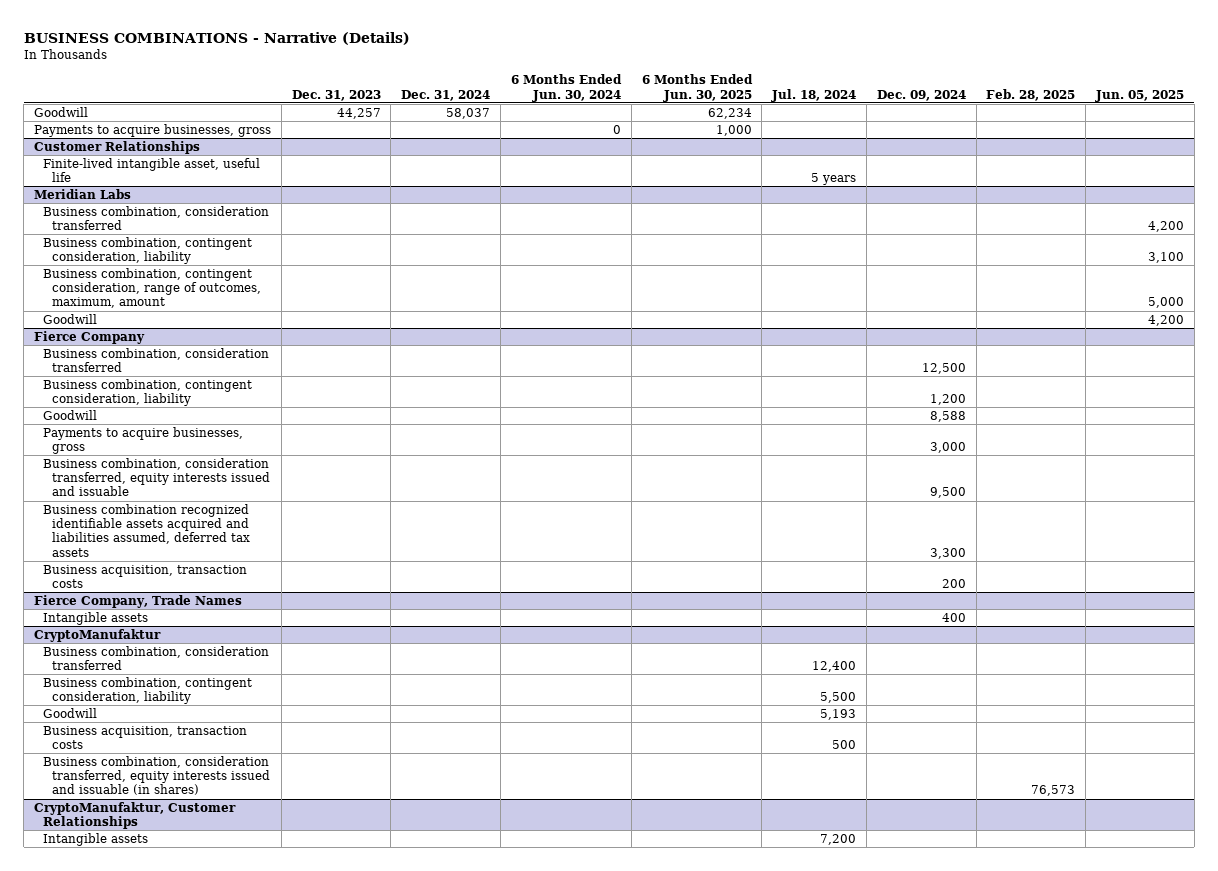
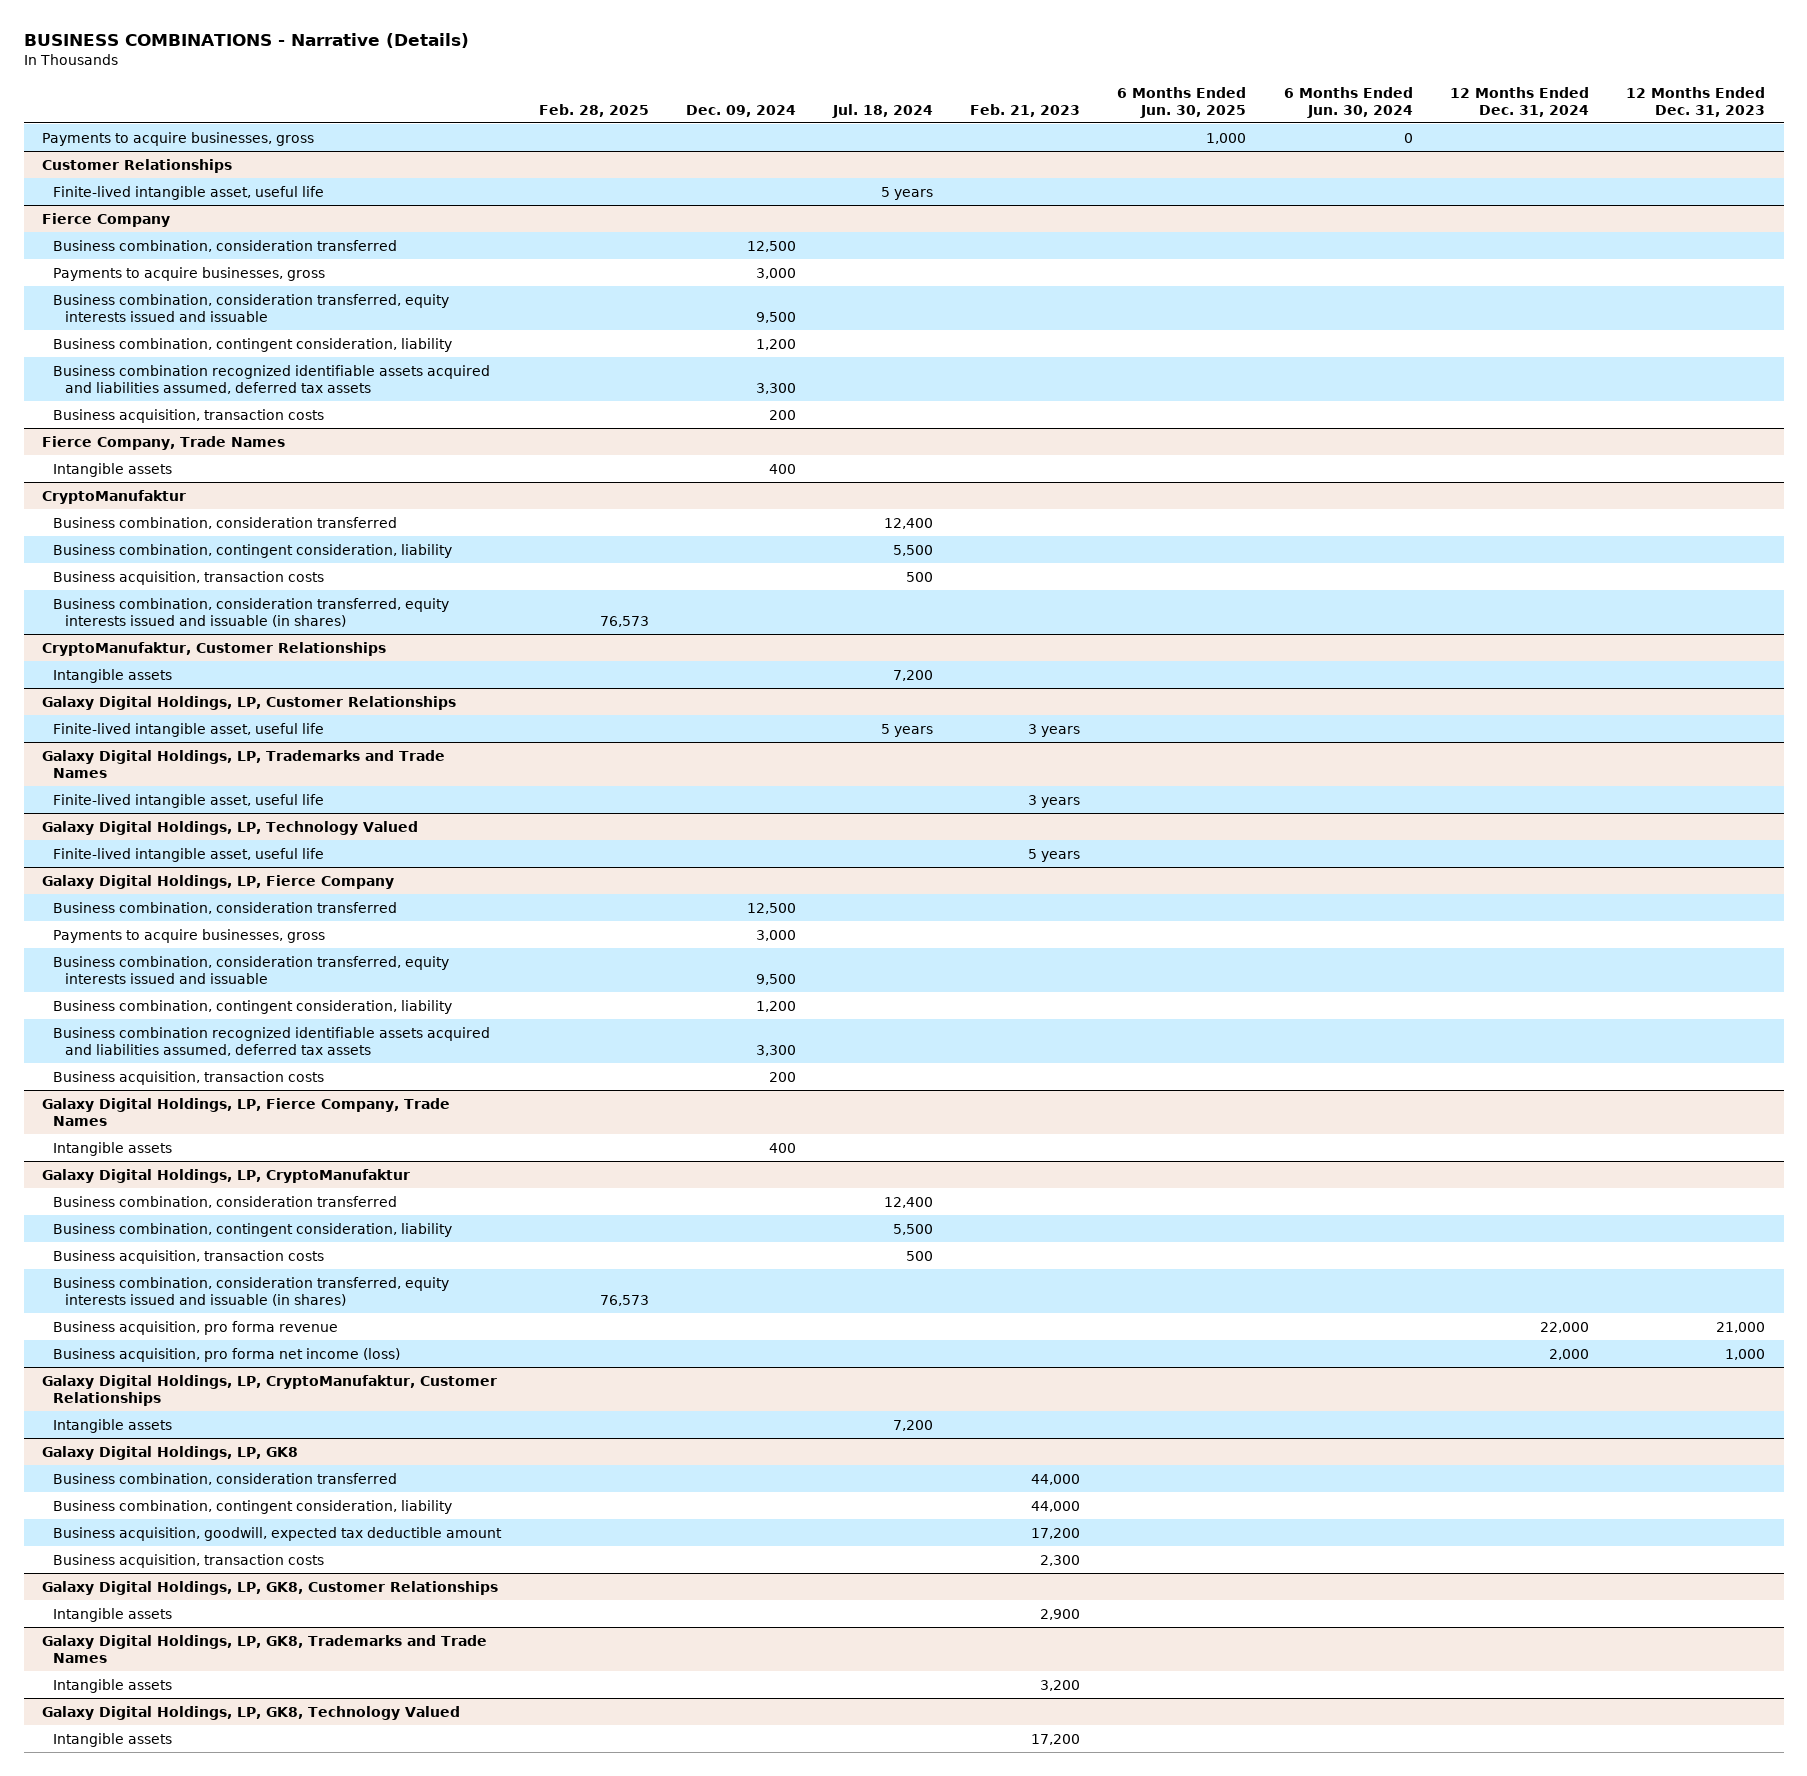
[291,89,381,101] Dec. 31, 2023 -> none
[401,89,491,101] Dec. 31, 2024 -> none
[1095,89,1185,102] Jun. 05, 2025 -> none
none -> [970,103,1081,117] Feb. 21, 2023
none -> [1449,86,1589,117] 12 Months Ended Dec. 31, 2024
none -> [1626,86,1766,117] 12 Months Ended Dec. 31, 2023
[34,107,89,118] Goodwill -> none
[34,189,132,200] Meridian Labs -> none
[43,206,270,231] Business combination, consideration transferred -> none
[43,237,253,265] Business combination, contingent consideration, liability -> none
[43,268,262,309] Business combination, contingent consideration, range of outcomes, maximum, amount -> none
[43,314,98,325] Goodwill -> none
[43,410,98,421] Goodwill -> none
[43,379,253,407] Business combination, contingent consideration, liability -> [53,337,453,352] Business combination, contingent consideration, liability
[43,708,98,719] Goodwill -> none
none -> [42,695,457,710] Galaxy Digital Holdings, LP, Customer Relationships
none -> [53,722,325,737] Finite-lived intangible asset, useful life
none -> [42,749,446,778] Galaxy Digital Holdings, LP, Trademarks and Trade Names
none -> [53,793,325,808] Finite-lived intangible asset, useful life
none -> [42,820,419,835] Galaxy Digital Holdings, LP, Technology Valued
none -> [53,847,325,862] Finite-lived intangible asset, useful life
none -> [42,874,395,889] Galaxy Digital Holdings, LP, Fierce Company
none -> [53,901,398,914] Business combination, consideration transferred
none -> [53,928,326,943] Payments to acquire businesses, gross
none -> [53,955,450,984] Business combination, consideration transferred, equity interests issued and issuable
none -> [53,999,453,1014] Business combination, contingent consideration, liability
none -> [53,1026,491,1056] Business combination recognized identifiable assets acquired and liabilities assumed, deferred tax assets
none -> [53,1070,325,1085] Business acquisition, transaction costs
none -> [42,1097,451,1126] Galaxy Digital Holdings, LP, Fierce Company, Trade Names
none -> [53,1141,173,1156] Intangible assets
none -> [42,1168,411,1183] Galaxy Digital Holdings, LP, CryptoManufaktur
none -> [53,1195,398,1208] Business combination, consideration transferred
none -> [53,1222,453,1237] Business combination, contingent consideration, liability
none -> [53,1249,325,1264] Business acquisition, transaction costs
none -> [53,1276,450,1306] Business combination, consideration transferred, equity interests issued and issuable (in shares)
none -> [53,1320,339,1335] Business acquisition, pro forma revenue
none -> [53,1347,401,1362] Business acquisition, pro forma net income (loss)
none -> [42,1374,498,1406] Galaxy Digital Holdings, LP, CryptoManufaktur, Customer Relationships
none -> [53,1418,173,1433] Intangible assets
none -> [42,1445,299,1460] Galaxy Digital Holdings, LP, GK8
none -> [53,1472,398,1485] Business combination, consideration transferred
none -> [53,1499,453,1514] Business combination, contingent consideration, liability
none -> [53,1526,503,1541] Business acquisition, goodwill, expected tax deductible amount
none -> [53,1553,325,1568] Business acquisition, transaction costs
none -> [42,1580,499,1595] Galaxy Digital Holdings, LP, GK8, Customer Relationships
none -> [53,1607,173,1622] Intangible assets
none -> [42,1634,488,1663] Galaxy Digital Holdings, LP, GK8, Trademarks and Trade Names
none -> [53,1678,173,1693] Intangible assets
none -> [42,1705,461,1720] Galaxy Digital Holdings, LP, GK8, Technology Valued
none -> [53,1732,173,1747] Intangible assets

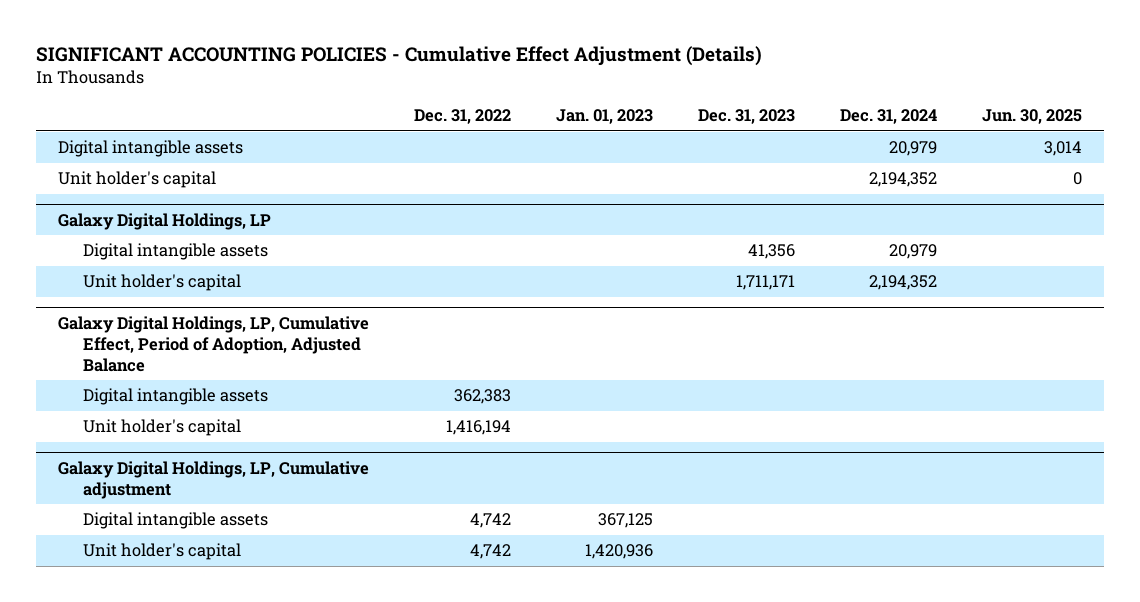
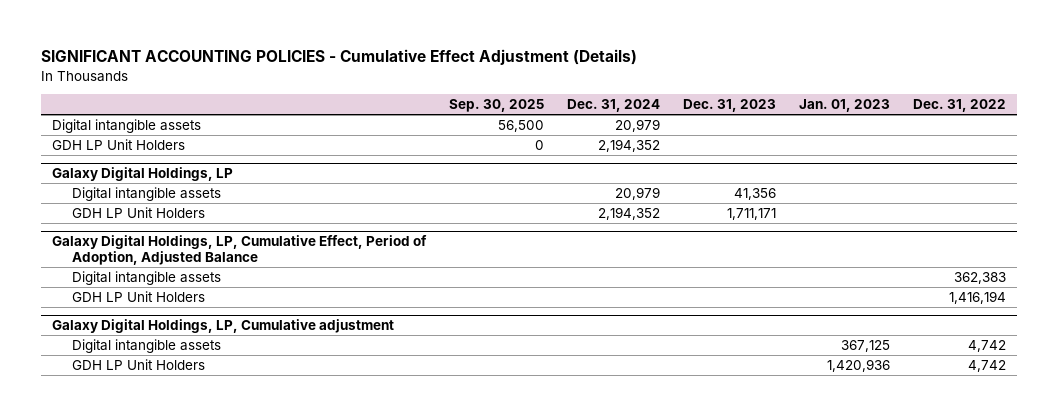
[981,109,1082,125] Jun. 30, 2025 -> none
none -> [449,99,545,113] Sep. 30, 2025
[58,171,217,189] Unit holder's capital -> [52,138,186,150] GDH LP Unit Holders
[82,274,241,292] Unit holder's capital -> [72,206,206,218] GDH LP Unit Holders
[82,419,241,437] Unit holder's capital -> [72,290,206,302] GDH LP Unit Holders
[82,543,241,561] Unit holder's capital -> [72,358,206,370] GDH LP Unit Holders

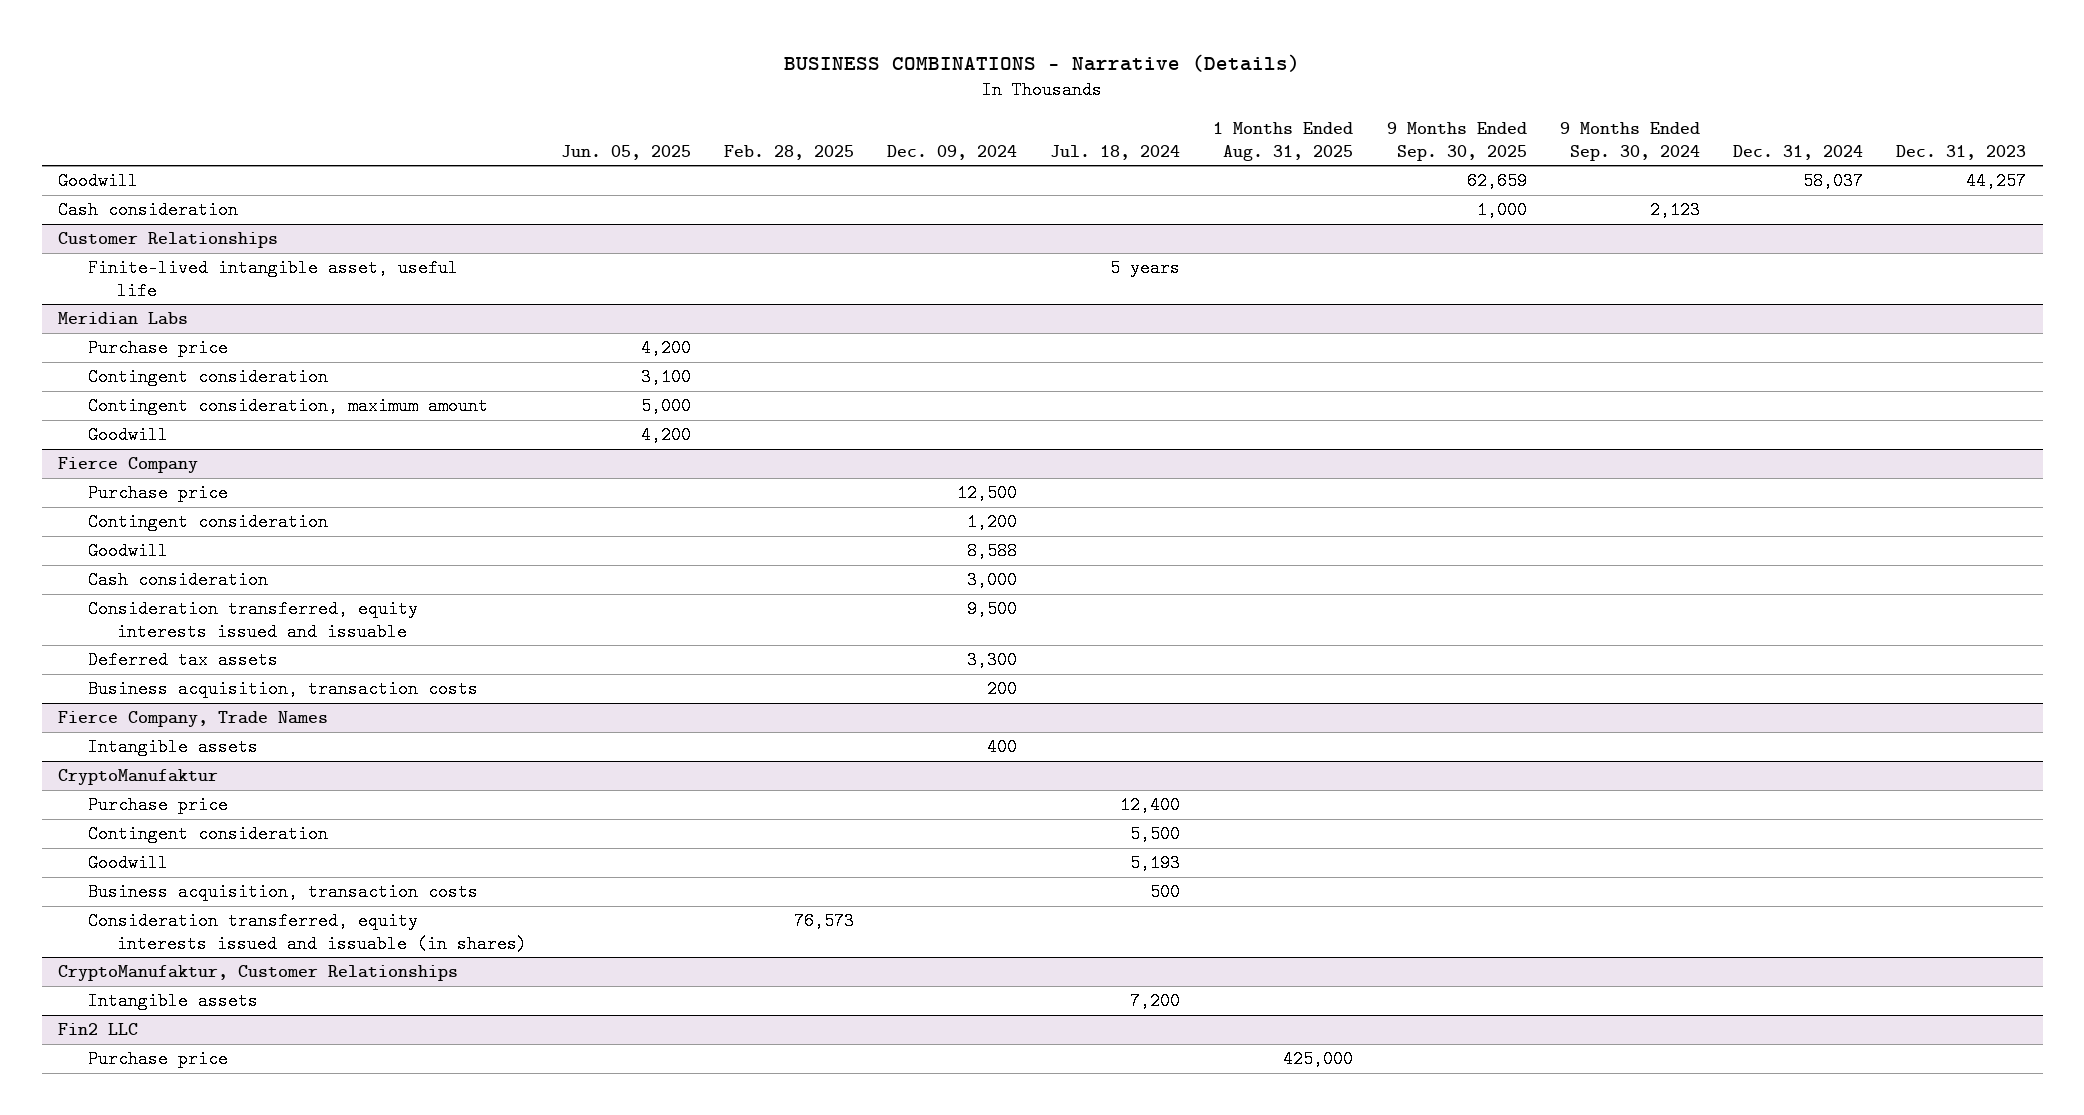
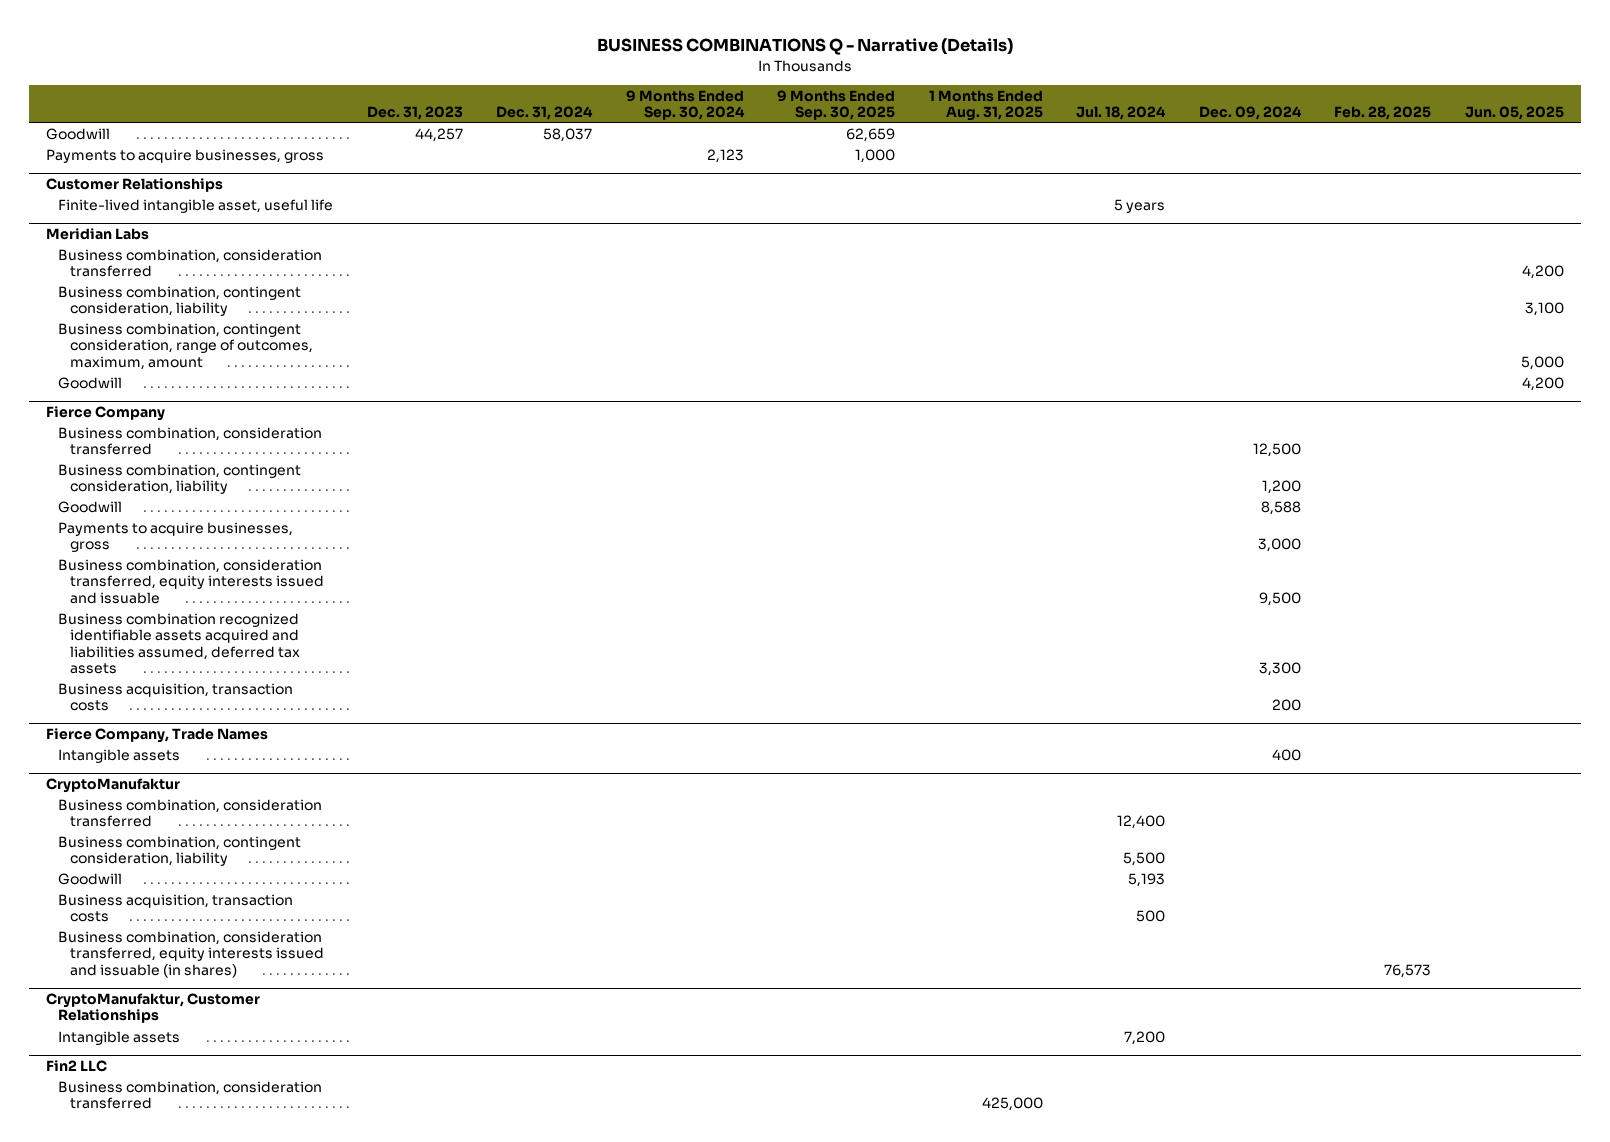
[784,54,1301,73] BUSINESS COMBINATIONS - Narrative (Details) -> [597,38,1014,56] BUSINESS COMBINATIONS Q - Narrative (Details)
[58,201,239,220] Cash consideration -> [46,148,325,163] Payments to acquire businesses, gross
[87,339,228,358] Purchase price -> [58,248,323,278] Business combination, consideration transferred
[87,368,328,387] Contingent consideration -> [58,285,302,317] Business combination, contingent consideration, liability
[87,397,488,416] Contingent consideration, maximum amount -> [58,322,314,370] Business combination, contingent consideration, range of outcomes, maximum, amount
[87,484,228,503] Purchase price -> [58,426,323,456] Business combination, consideration transferred
[87,513,328,532] Contingent consideration -> [58,463,302,495] Business combination, contingent consideration, liability
[87,571,268,590] Cash consideration -> [58,521,294,553] Payments to acquire businesses, gross
[87,600,418,641] Consideration transferred, equity interests issued and issuable -> [58,558,325,604] Business combination, consideration transferred, equity interests issued and issuable
[87,651,278,670] Deferred tax assets -> [58,612,301,674] Business combination recognized identifiable assets acquired and liabilities assumed, deferred tax assets
[87,796,228,815] Purchase price -> [58,798,323,828] Business combination, consideration transferred
[87,825,328,844] Contingent consideration -> [58,835,302,867] Business combination, contingent consideration, liability
[87,912,528,953] Consideration transferred, equity interests issued and issuable (in shares) -> [58,930,325,978] Business combination, consideration transferred, equity interests issued and issuable (in shares)
[87,1050,228,1069] Purchase price -> [58,1080,323,1110] Business combination, consideration transferred

